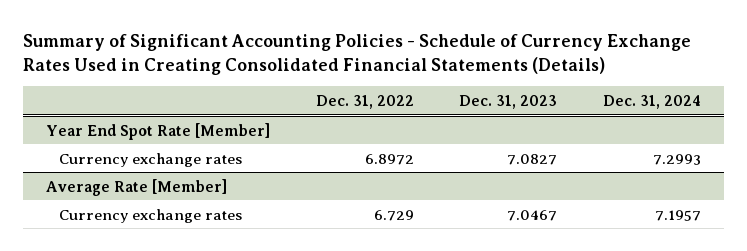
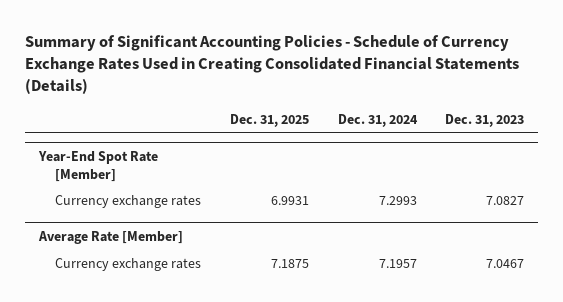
[315,94,414,109] Dec. 31, 2022 -> none
none -> [229,113,309,127] Dec. 31, 2025
[45,122,270,140] Year End Spot Rate [Member] -> [38,151,159,182] Year-End Spot Rate [Member]

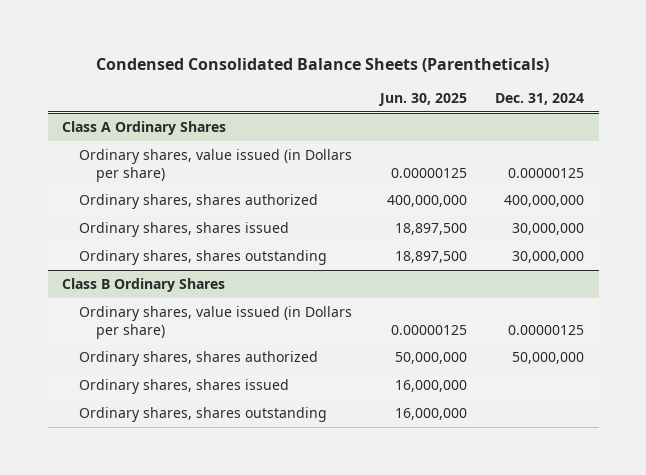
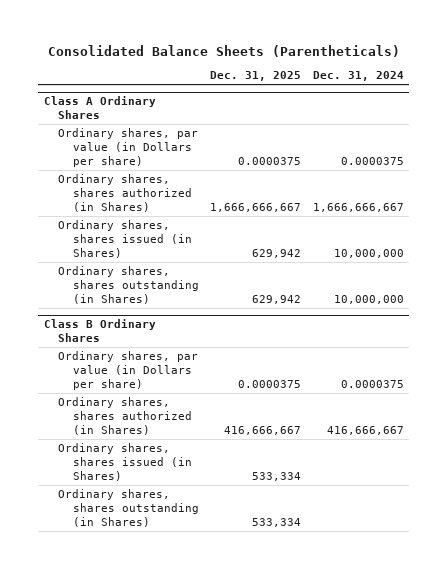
[96,57,550,72] Condensed Consolidated Balance Sheets (Parentheticals) -> [47,44,400,57] Consolidated Balance Sheets (Parentheticals)
[378,92,468,106] Jun. 30, 2025 -> none
none -> [210,71,302,82] Dec. 31, 2025
[78,149,352,182] Ordinary shares, value issued (in Dollars per share) -> [58,127,199,168] Ordinary shares, par value (in Dollars per share)
[508,167,585,178] 0.00000125 -> [340,157,404,166] 0.0000375
[78,194,318,210] Ordinary shares, shares authorized -> [58,173,192,213] Ordinary shares, shares authorized (in Shares)
[504,195,585,208] 400,000,000 -> [312,203,404,213] 1,666,666,667
[78,222,289,238] Ordinary shares, shares issued -> [58,219,192,259] Ordinary shares, shares issued (in Shares)
[512,223,585,236] 30,000,000 -> [333,249,404,259] 10,000,000
[78,250,327,266] Ordinary shares, shares outstanding -> [58,265,199,305] Ordinary shares, shares outstanding (in Shares)
[512,251,585,264] 30,000,000 -> [333,295,404,305] 10,000,000
[78,306,352,339] Ordinary shares, value issued (in Dollars per share) -> [58,350,199,391] Ordinary shares, par value (in Dollars per share)
[508,324,585,335] 0.00000125 -> [340,380,404,389] 0.0000375
[78,351,318,367] Ordinary shares, shares authorized -> [58,396,192,436] Ordinary shares, shares authorized (in Shares)
[512,352,585,365] 50,000,000 -> [326,426,404,436] 416,666,667
[78,379,289,395] Ordinary shares, shares issued -> [58,442,192,482] Ordinary shares, shares issued (in Shares)
[78,407,327,423] Ordinary shares, shares outstanding -> [58,488,199,528] Ordinary shares, shares outstanding (in Shares)

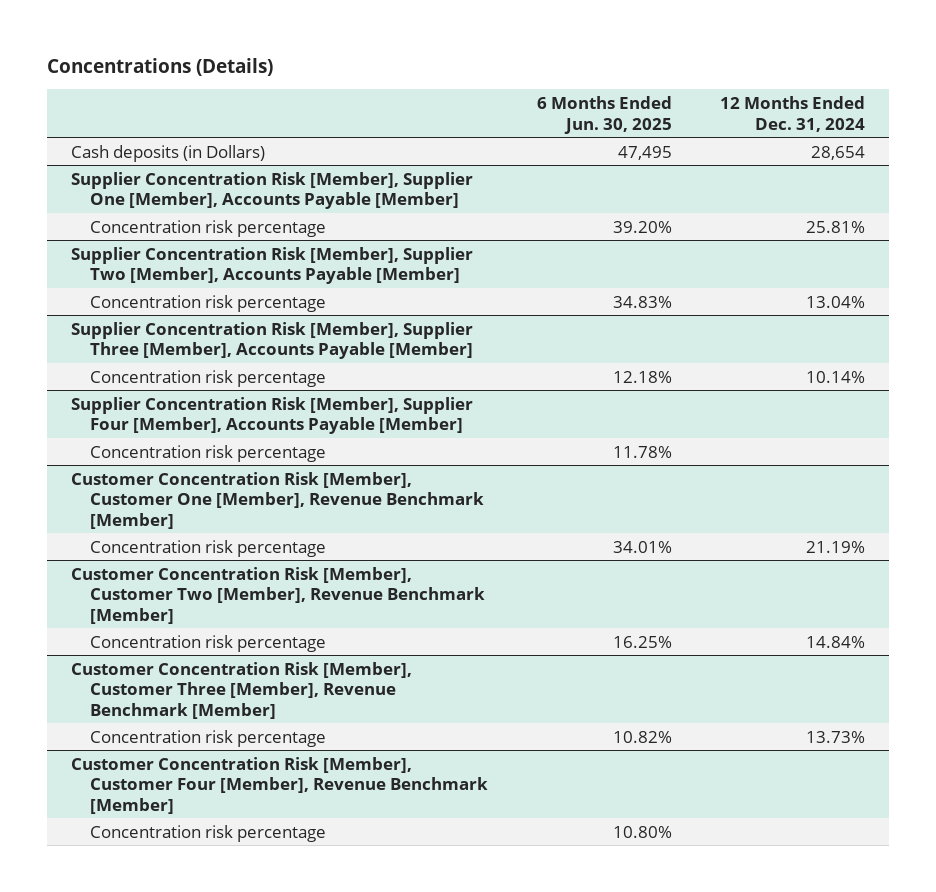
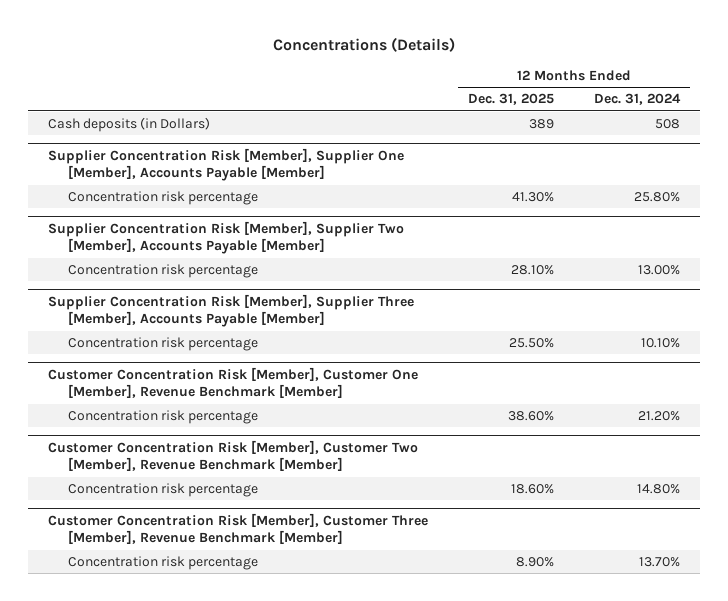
[536,95,672,134] 6 Months Ended Jun. 30, 2025 -> none
none -> [468,93,555,106] Dec. 31, 2025
[810,145,865,160] 28,654 -> [655,119,681,130] 508
[805,220,865,233] 25.81% -> [634,192,681,203] 25.80%
[805,295,865,308] 13.04% -> [638,265,681,276] 13.00%
[71,396,474,435] Supplier Concentration Risk [Member], Supplier Four [Member], Accounts Payable [Member] -> none
[90,444,327,462] Concentration risk percentage -> none
[805,370,865,383] 10.14% -> [641,338,681,349] 10.10%
[805,540,865,553] 21.19% -> [638,411,681,422] 21.20%
[805,635,865,648] 14.84% -> [637,484,681,495] 14.80%
[71,756,489,814] Customer Concentration Risk [Member], Customer Four [Member], Revenue Benchmark [Member] -> none
[90,824,327,842] Concentration risk percentage -> none
[805,730,865,743] 13.73% -> [639,557,681,568] 13.70%

